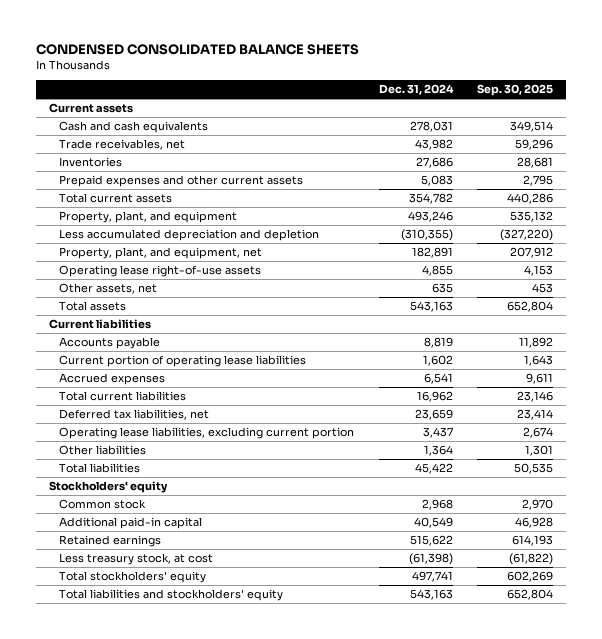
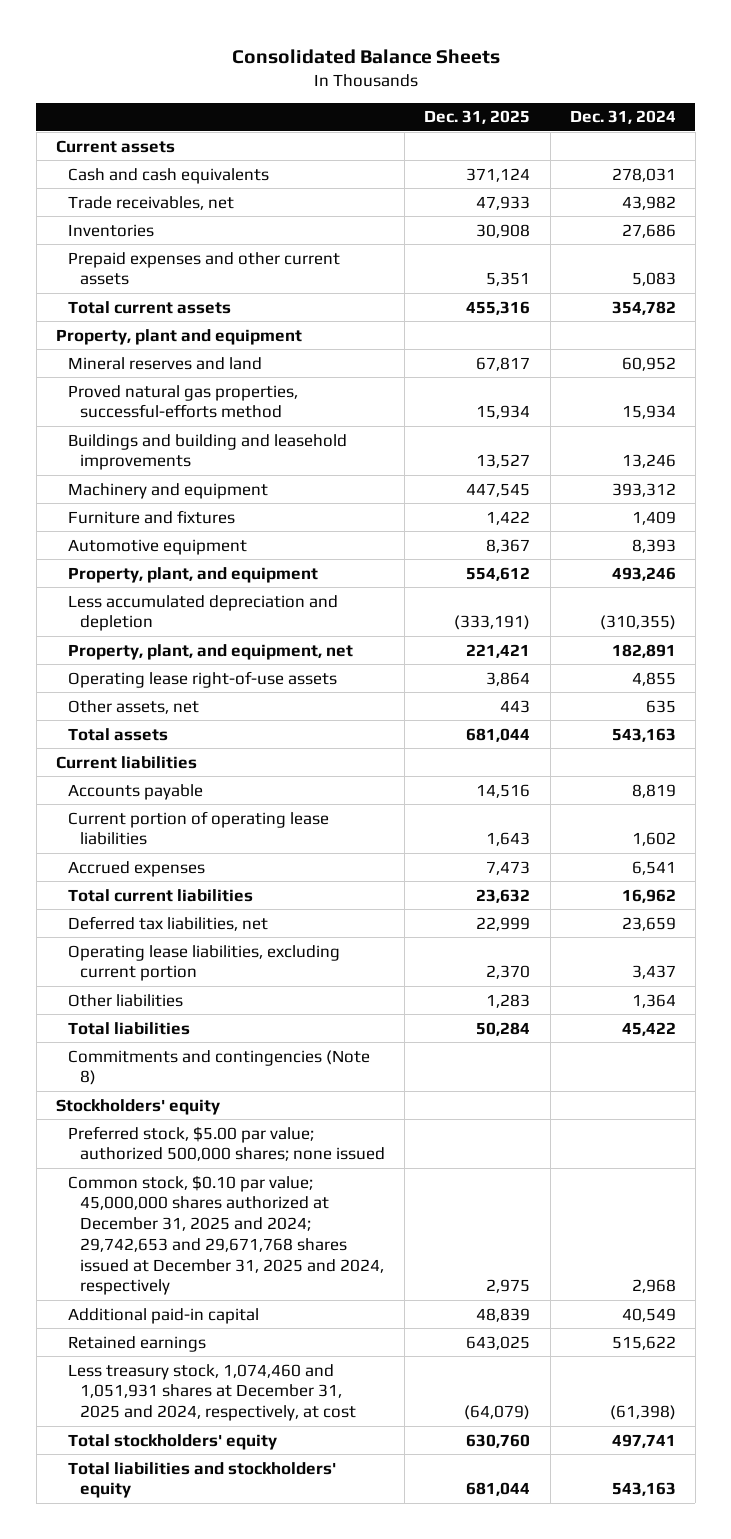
[36,43,360,55] CONDENSED CONSOLIDATED BALANCE SHEETS -> [231,48,500,64] Consolidated Balance Sheets
[477,84,554,97] Sep. 30, 2025 -> none
none -> [424,110,531,125] Dec. 31, 2025
none -> [55,328,302,345] Property, plant and equipment
none -> [67,356,262,370] Mineral reserves and land
none -> [67,384,298,419] Proved natural gas properties, successful-efforts method
none -> [67,433,347,471] Buildings and building and leasehold improvements
none -> [67,482,268,499] Machinery and equipment
none -> [67,509,235,524] Furniture and fixtures
none -> [67,538,247,555] Automotive equipment
none -> [67,1049,370,1086] Commitments and contingencies (Note 8)
none -> [67,1125,386,1162] Preferred stock, $5.00 par value; authorized 500,000 shares; none issued
[59,499,147,510] Common stock -> [67,1174,385,1296] Common stock, $0.10 par value; 45,000,000 shares authorized at December 31, 2025 and 2024; 29,742,653 and 29,671,768 shares issued at December 31, 2025 and 2024, respectively
[59,553,214,566] Less treasury stock, at cost -> [67,1363,357,1422] Less treasury stock, 1,074,460 and 1,051,931 shares at December 31, 2025 and 2024, respectively, at cost

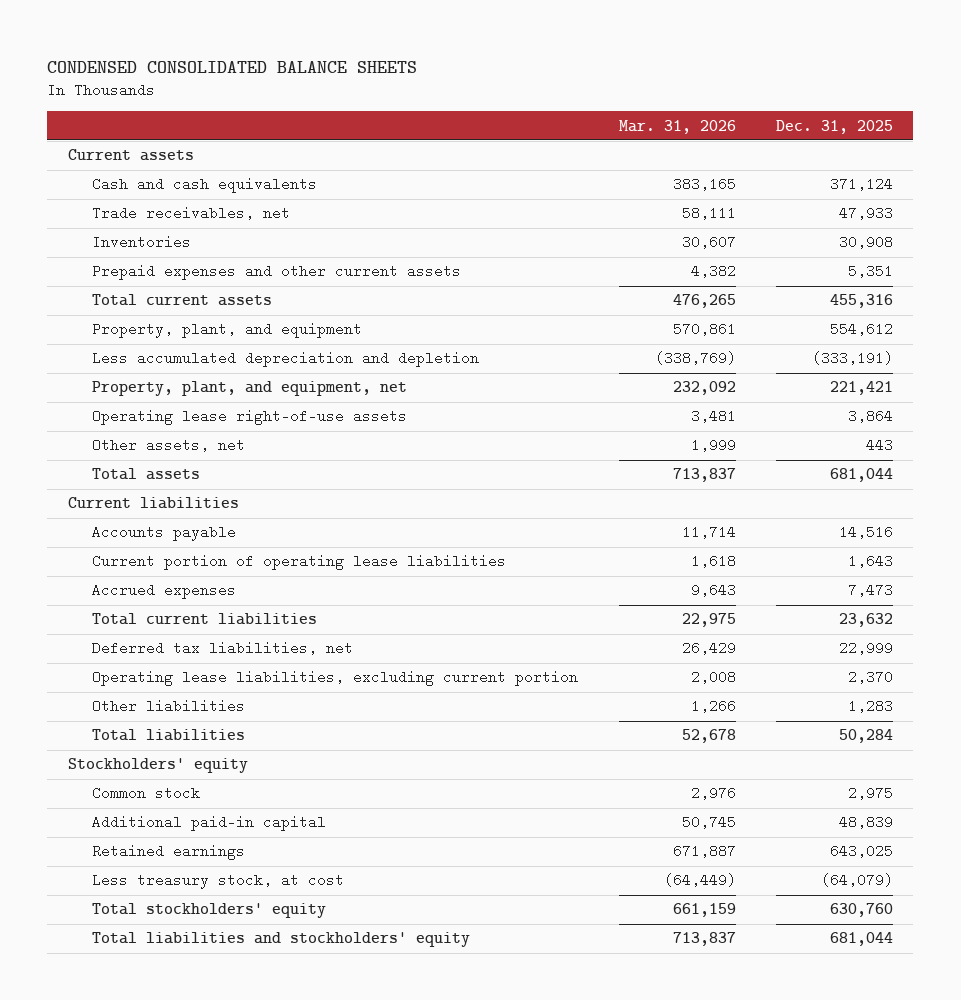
[231,48,500,64] Consolidated Balance Sheets -> [47,60,418,73] CONDENSED CONSOLIDATED BALANCE SHEETS
[569,110,676,125] Dec. 31, 2024 -> none
none -> [618,119,736,134] Mar. 31, 2026
[55,328,302,345] Property, plant and equipment -> none
[67,356,262,370] Mineral reserves and land -> none
[67,384,298,419] Proved natural gas properties, successful-efforts method -> none
[67,433,347,471] Buildings and building and leasehold improvements -> none
[67,482,268,499] Machinery and equipment -> none
[67,509,235,524] Furniture and fixtures -> none
[67,538,247,555] Automotive equipment -> none
[67,1049,370,1086] Commitments and contingencies (Note 8) -> none
[67,1125,386,1162] Preferred stock, $5.00 par value; authorized 500,000 shares; none issued -> none
[67,1174,385,1296] Common stock, $0.10 par value; 45,000,000 shares authorized at December 31, 2025 and 2024; 29,742,653 and 29,671,768 shares issued at December 31, 2025 and 2024, respectively -> [92,786,201,801] Common stock
[67,1363,357,1422] Less treasury stock, 1,074,460 and 1,051,931 shares at December 31, 2025 and 2024, respectively, at cost -> [92,873,345,890] Less treasury stock, at cost

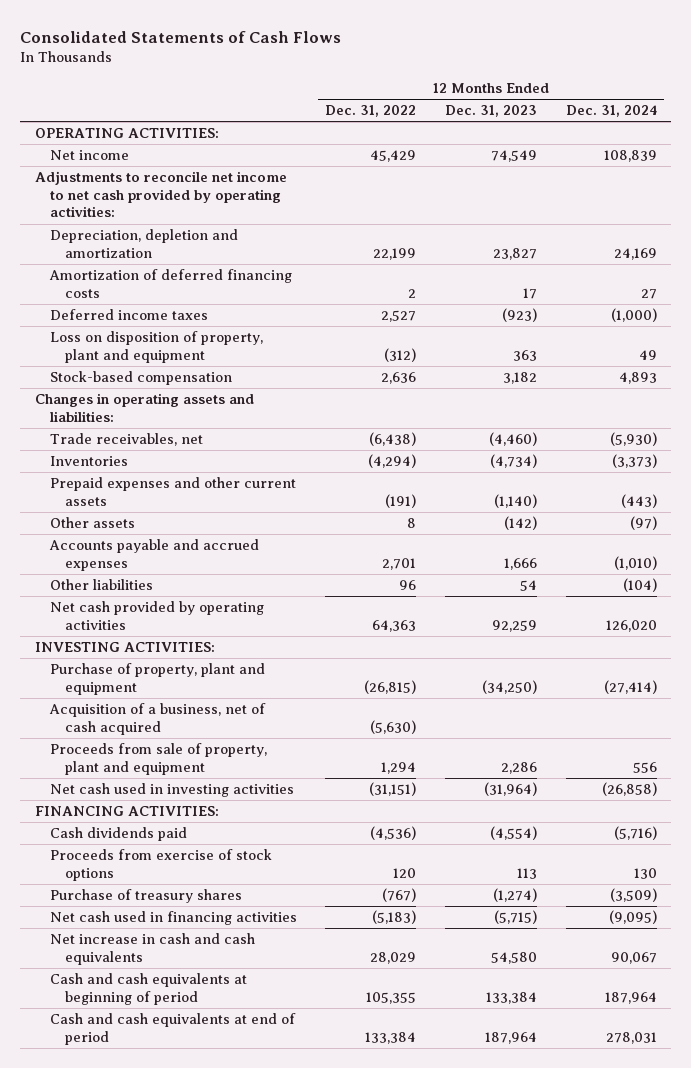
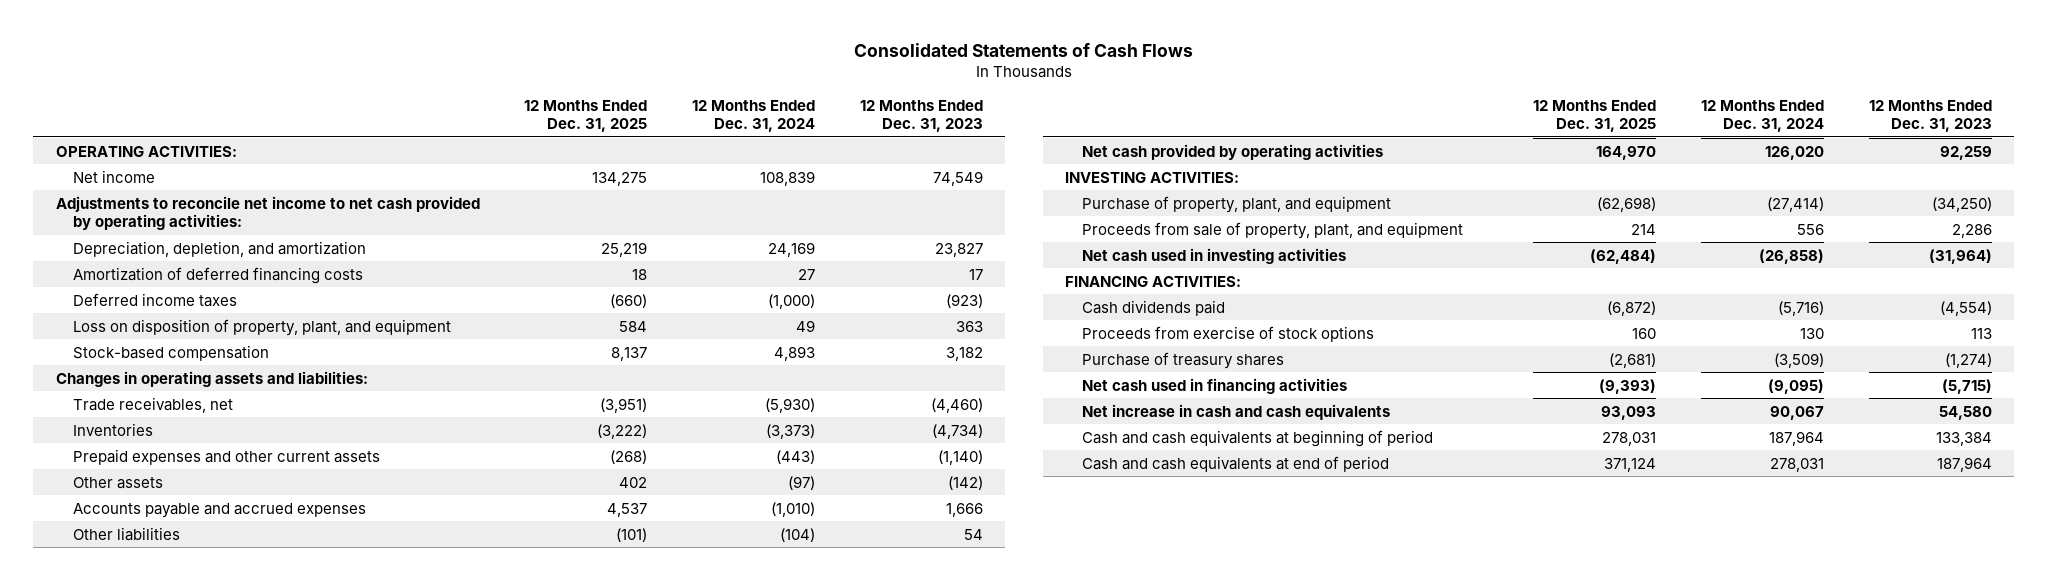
[325,105,417,118] Dec. 31, 2022 -> none
none -> [524,99,648,133] 12 Months Ended Dec. 31, 2025
[49,229,238,258] Depreciation, depletion and amortization -> [73,240,367,257] Depreciation, depletion, and amortization
[49,331,263,363] Loss on disposition of property, plant and equipment -> [73,318,452,336] Loss on disposition of property, plant, and equipment
[48,703,266,735] Acquisition of a business, net of cash acquired -> none
[49,663,265,695] Purchase of property, plant and equipment -> [1082,195,1392,213] Purchase of property, plant, and equipment
[49,743,267,775] Proceeds from sale of property, plant and equipment -> [1082,221,1464,239] Proceeds from sale of property, plant, and equipment

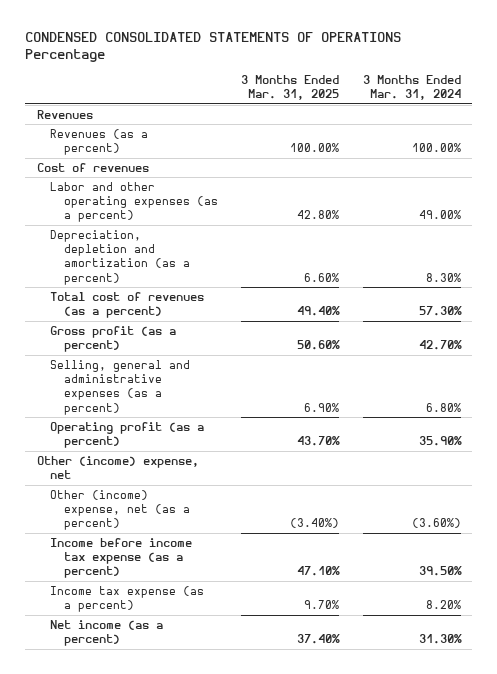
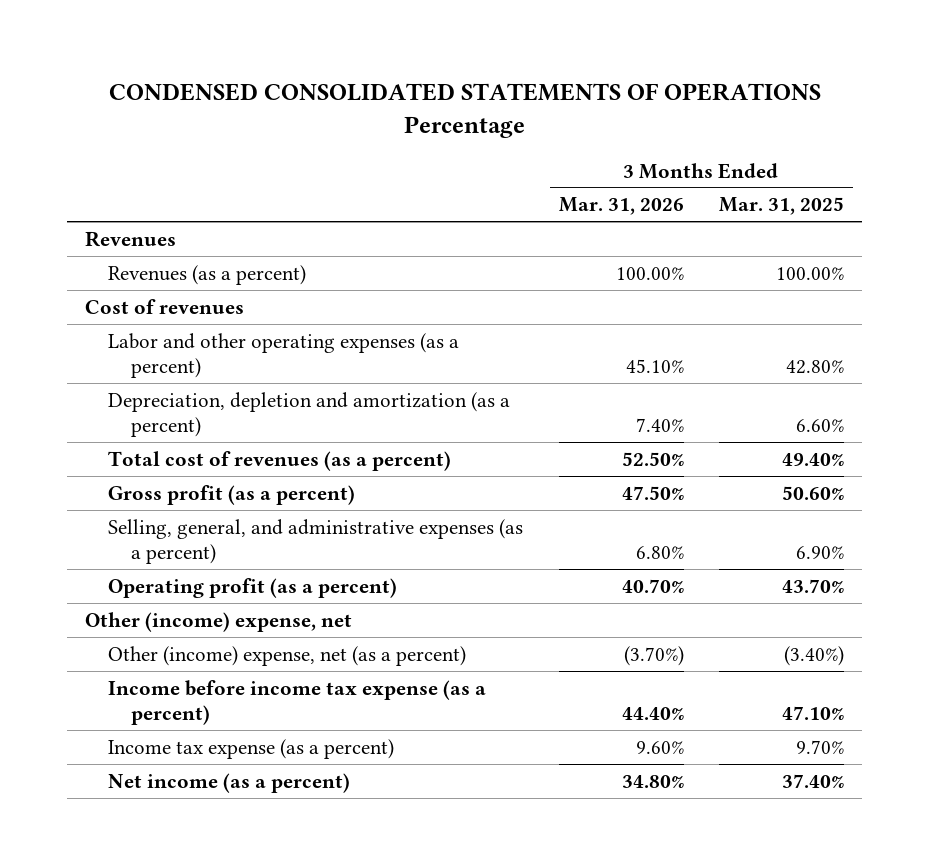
[362,74,461,101] 3 Months Ended Mar. 31, 2024 -> none
none -> [558,197,684,216] Mar. 31, 2026
[50,359,191,415] Selling, general and administrative expenses (as a percent) -> [107,518,523,564] Selling, general, and administrative expenses (as a percent)

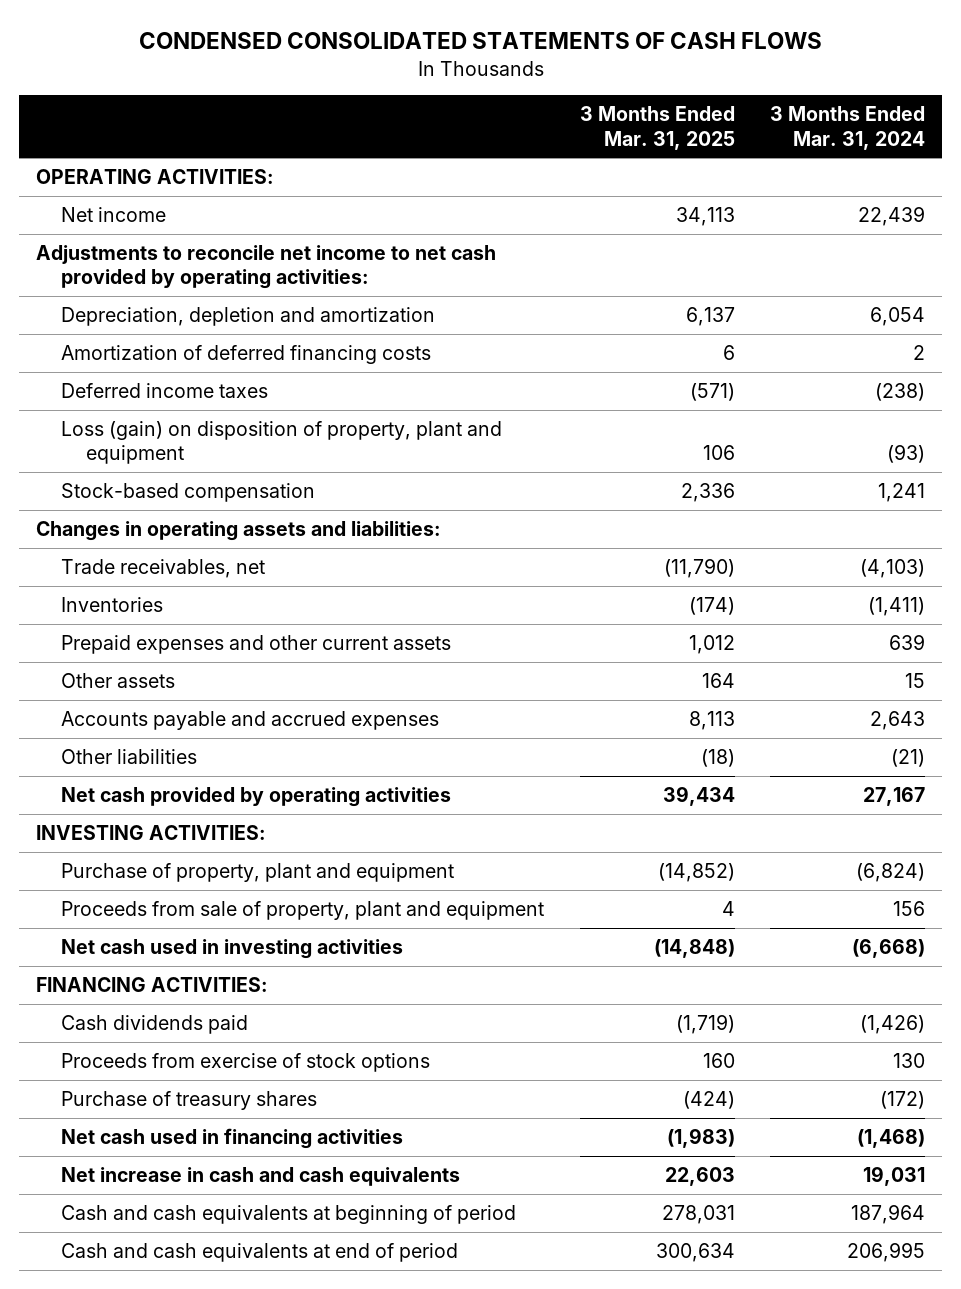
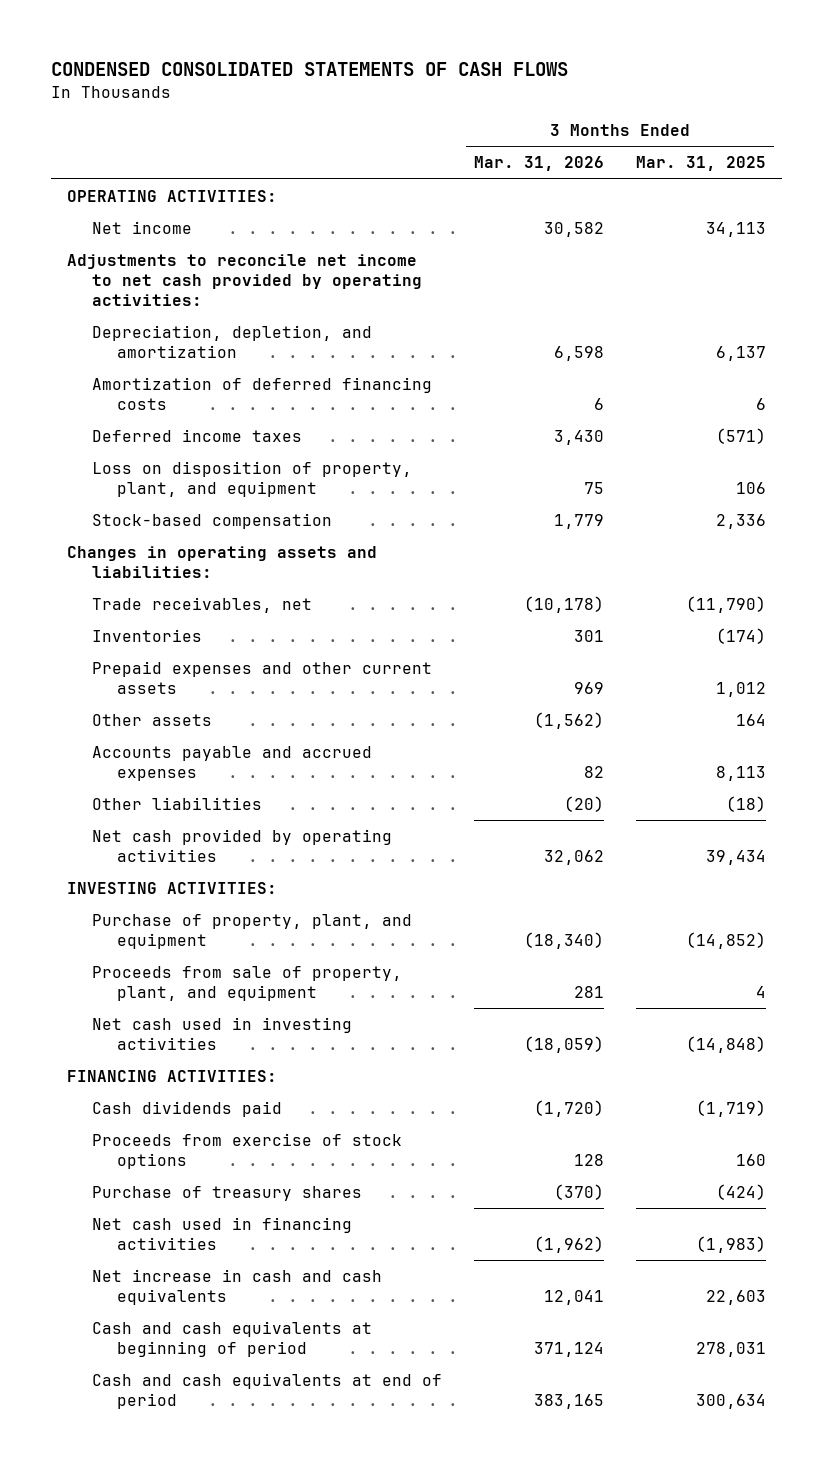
[769,106,925,150] 3 Months Ended Mar. 31, 2024 -> none
none -> [474,156,605,172] Mar. 31, 2026
[61,307,436,327] Depreciation, depletion and amortization -> [92,324,373,358] Depreciation, depletion, and amortization
[61,421,503,465] Loss (gain) on disposition of property, plant and equipment -> [92,460,413,497] Loss on disposition of property, plant, and equipment
[61,863,455,883] Purchase of property, plant and equipment -> [92,913,413,949] Purchase of property, plant, and equipment
[61,901,545,921] Proceeds from sale of property, plant and equipment -> [92,965,403,1001] Proceeds from sale of property, plant, and equipment

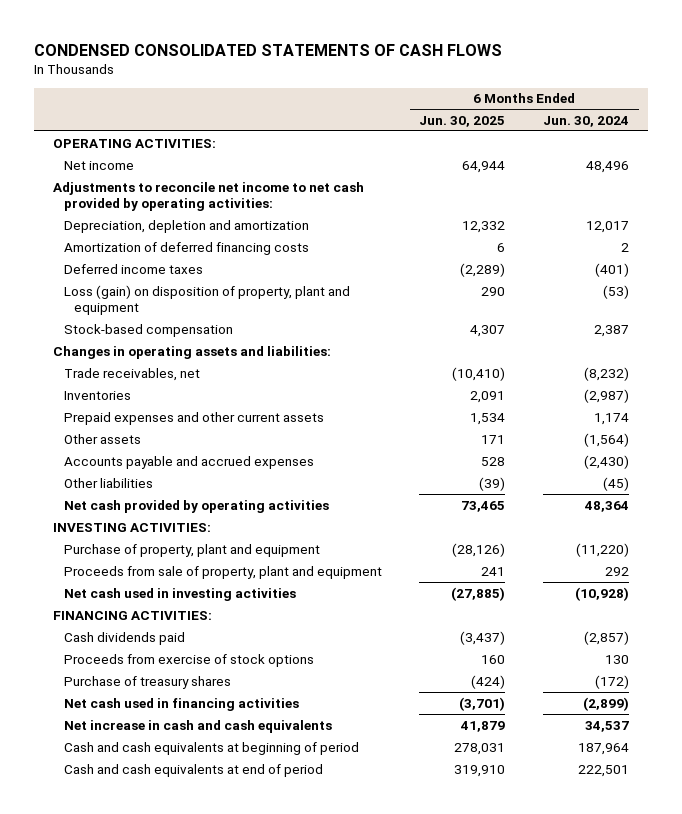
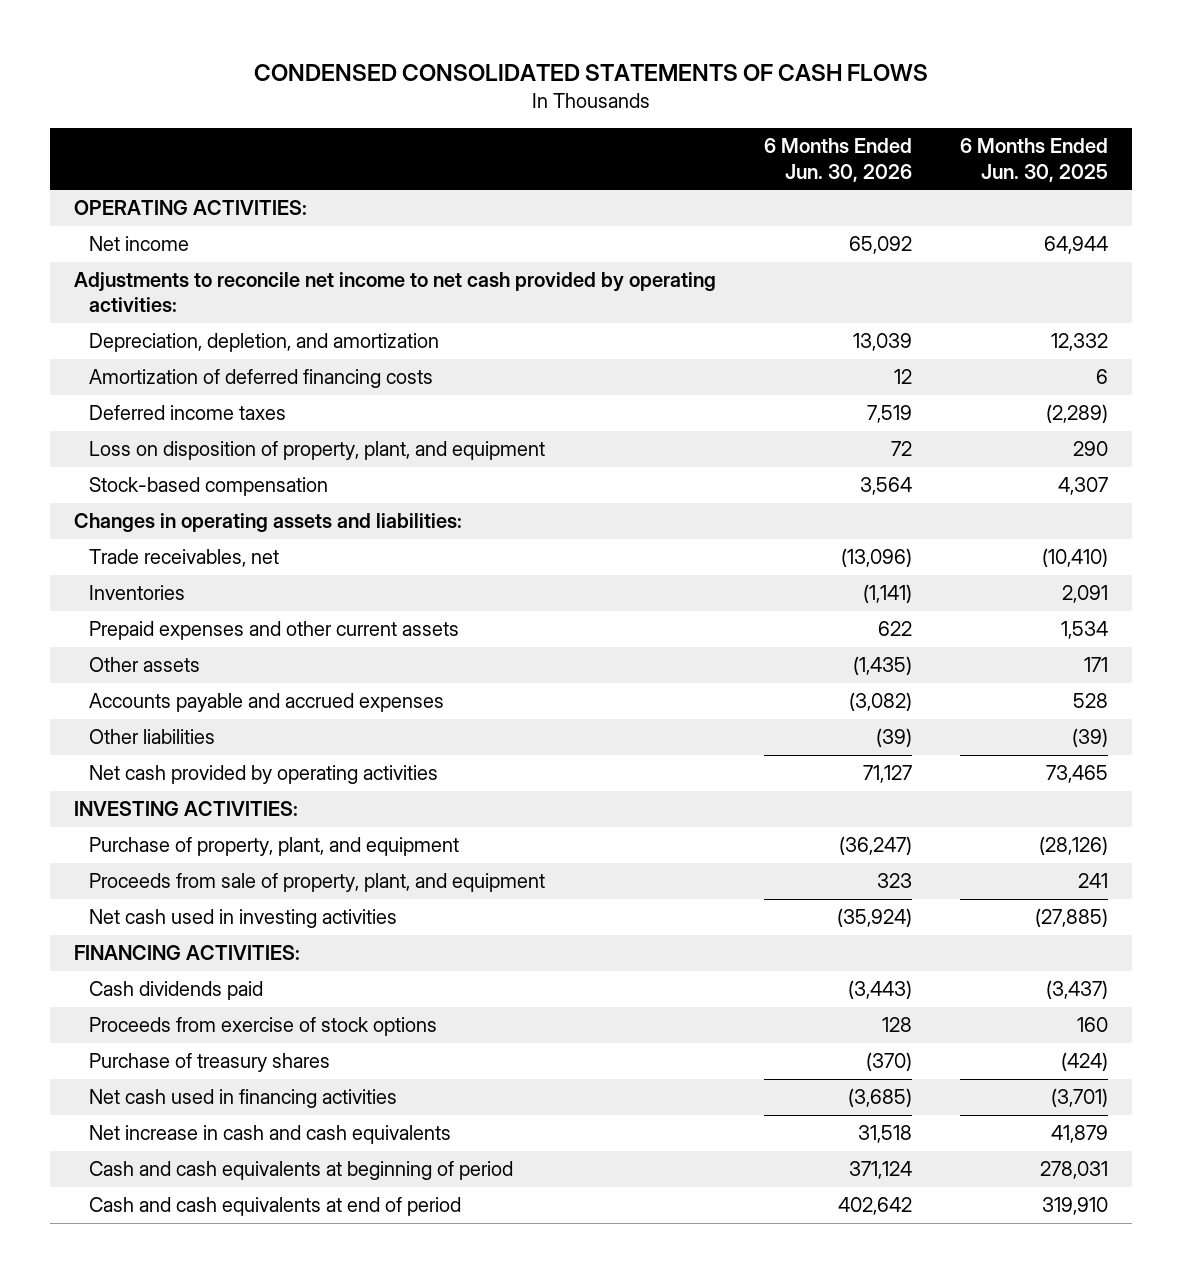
[543,115,630,127] Jun. 30, 2024 -> none
none -> [764,138,913,182] 6 Months Ended Jun. 30, 2026
[63,219,309,233] Depreciation, depletion and amortization -> [89,333,440,353] Depreciation, depletion, and amortization
[63,284,350,316] Loss (gain) on disposition of property, plant and equipment -> [89,441,546,461] Loss on disposition of property, plant, and equipment
[63,543,320,557] Purchase of property, plant and equipment -> [89,837,460,857] Purchase of property, plant, and equipment
[63,565,382,579] Proceeds from sale of property, plant and equipment -> [89,873,546,893] Proceeds from sale of property, plant, and equipment

